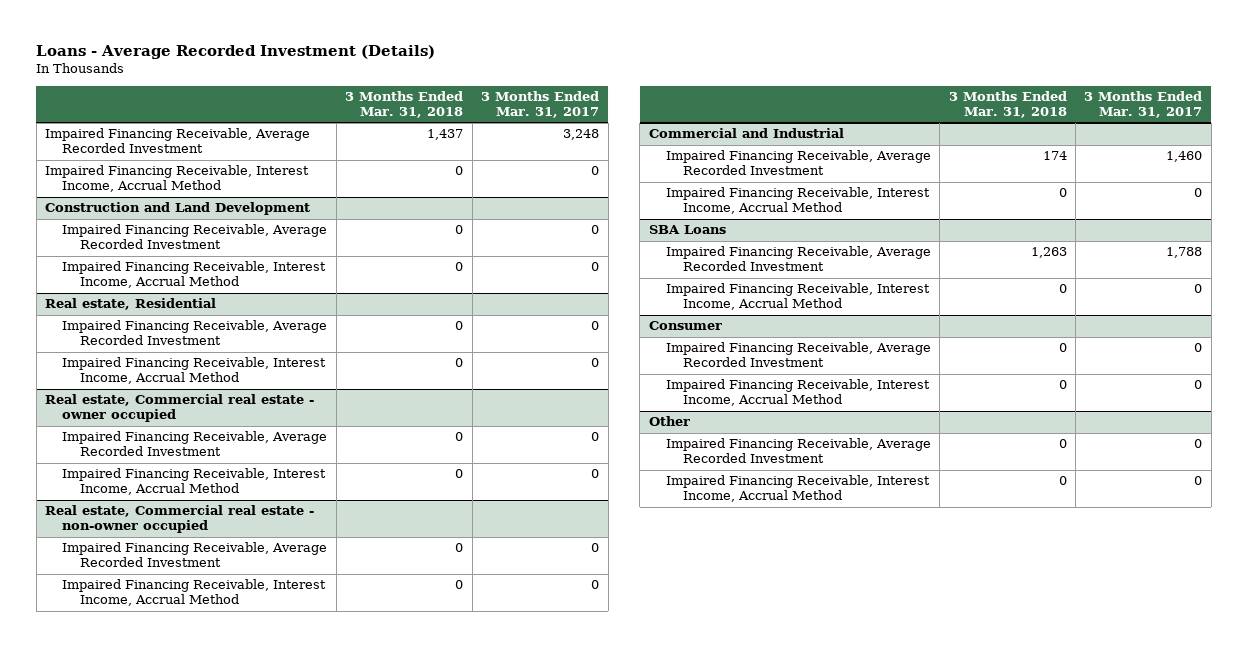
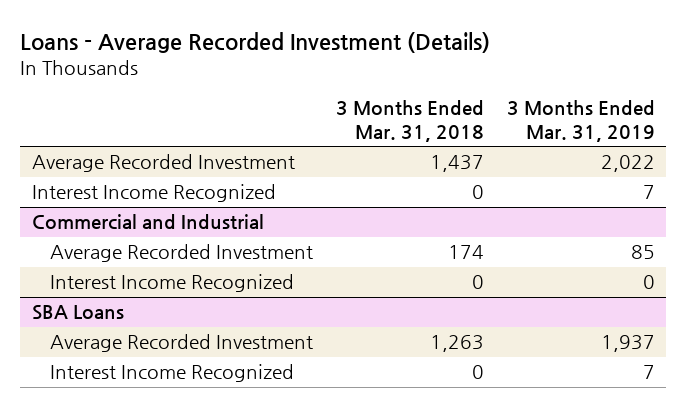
[481,91,600,119] 3 Months Ended Mar. 31, 2017 -> none
none -> [506,100,655,142] 3 Months Ended Mar. 31, 2019
[45,202,311,216] Construction and Land Development -> none
[62,224,328,250] Impaired Financing Receivable, Average Recorded Investment -> none
[62,261,327,289] Impaired Financing Receivable, Interest Income, Accrual Method -> none
[45,298,217,311] Real estate, Residential -> none
[62,320,328,346] Impaired Financing Receivable, Average Recorded Investment -> none
[62,357,327,385] Impaired Financing Receivable, Interest Income, Accrual Method -> none
[45,394,315,423] Real estate, Commercial real estate - owner occupied -> none
[62,431,328,457] Impaired Financing Receivable, Average Recorded Investment -> none
[62,468,327,496] Impaired Financing Receivable, Interest Income, Accrual Method -> none
[45,505,315,534] Real estate, Commercial real estate - non-owner occupied -> none
[62,542,328,568] Impaired Financing Receivable, Average Recorded Investment -> none
[62,579,327,607] Impaired Financing Receivable, Interest Income, Accrual Method -> none
[45,128,311,154] Impaired Financing Receivable, Average Recorded Investment -> [31,154,295,173] Average Recorded Investment
[45,165,310,193] Impaired Financing Receivable, Interest Income, Accrual Method -> [31,184,276,203] Interest Income Recognized
[665,150,931,176] Impaired Financing Receivable, Average Recorded Investment -> [50,244,314,263] Average Recorded Investment
[665,187,930,215] Impaired Financing Receivable, Interest Income, Accrual Method -> [50,274,295,293] Interest Income Recognized
[648,321,722,331] Consumer -> none
[665,342,931,368] Impaired Financing Receivable, Average Recorded Investment -> none
[665,379,930,407] Impaired Financing Receivable, Interest Income, Accrual Method -> none
[648,416,690,427] Other -> none
[665,438,931,464] Impaired Financing Receivable, Average Recorded Investment -> none
[665,475,930,503] Impaired Financing Receivable, Interest Income, Accrual Method -> none
[665,246,931,272] Impaired Financing Receivable, Average Recorded Investment -> [50,334,314,353] Average Recorded Investment
[665,283,930,311] Impaired Financing Receivable, Interest Income, Accrual Method -> [50,364,295,383] Interest Income Recognized

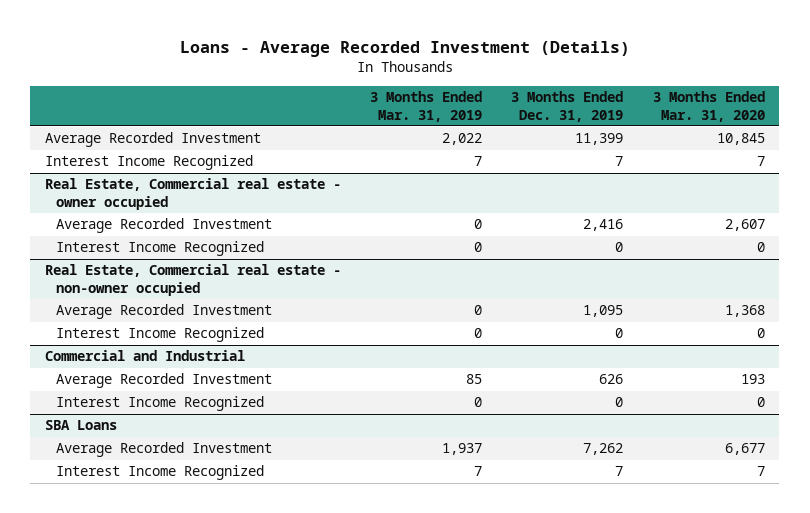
[335,100,484,142] 3 Months Ended Mar. 31, 2018 -> none
none -> [511,91,624,122] 3 Months Ended Dec. 31, 2019
none -> [652,91,765,122] 3 Months Ended Mar. 31, 2020
none -> [45,178,342,210] Real Estate, Commercial real estate - owner occupied
none -> [55,218,272,234] Average Recorded Investment
none -> [55,241,264,257] Interest Income Recognized
none -> [45,264,342,296] Real Estate, Commercial real estate - non-owner occupied
none -> [55,304,272,320] Average Recorded Investment
none -> [55,327,264,343] Interest Income Recognized

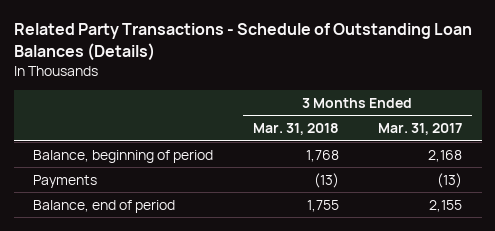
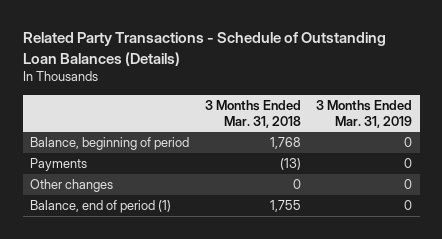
[377,123,462,136] Mar. 31, 2017 -> none
none -> [316,99,413,128] 3 Months Ended Mar. 31, 2019
none -> [30,179,114,193] Other changes
[33,199,176,213] Balance, end of period -> [30,200,172,214] Balance, end of period (1)

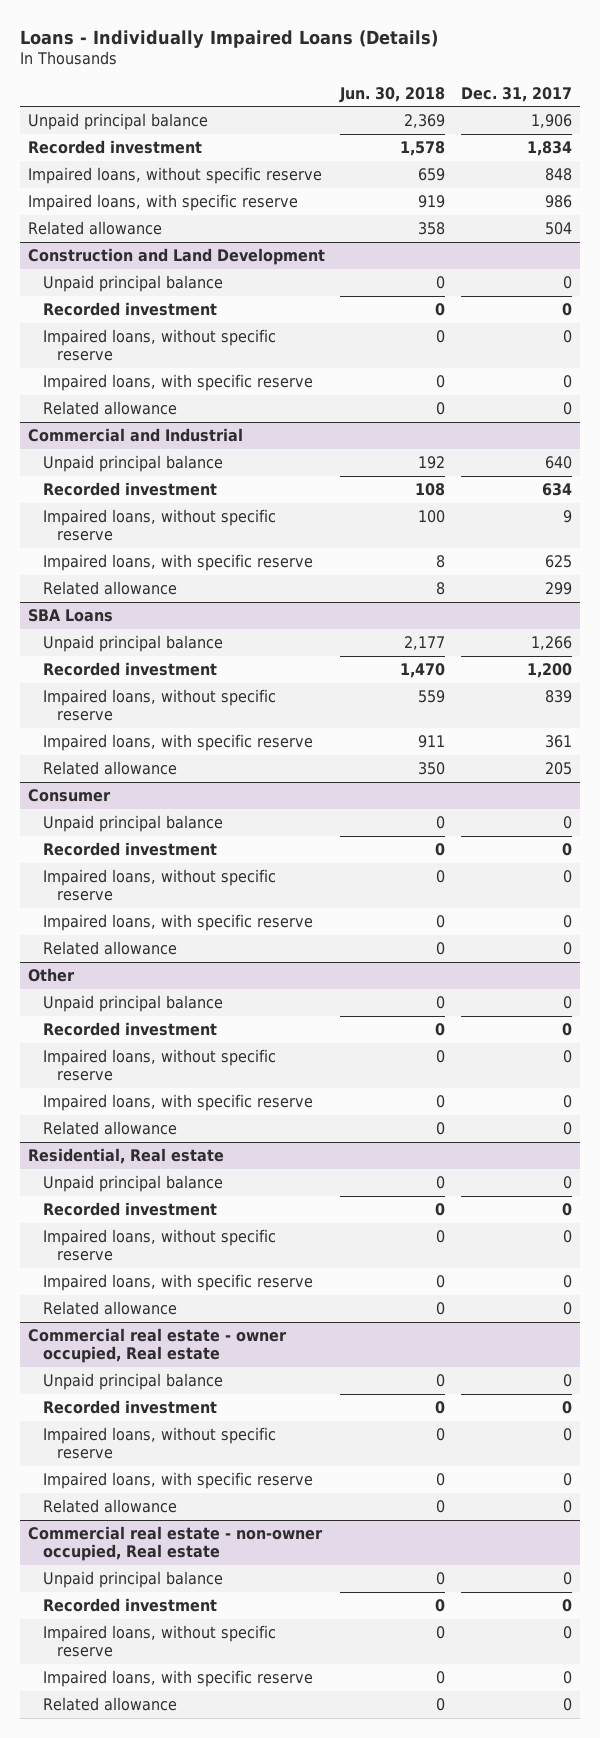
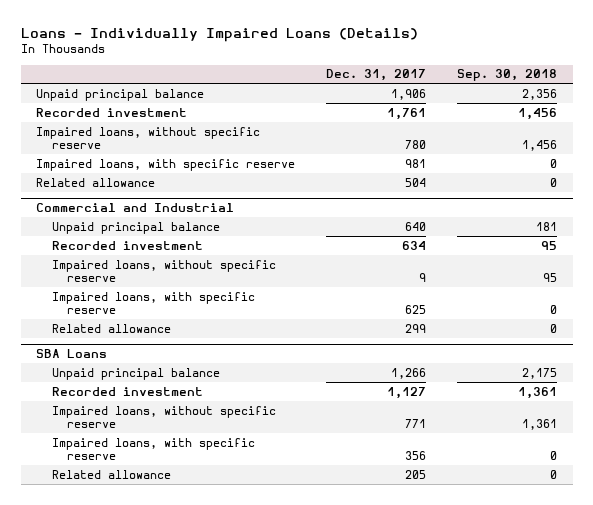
[339,86,446,103] Jun. 30, 2018 -> none
none -> [457,69,558,82] Sep. 30, 2018
[526,140,572,156] 1,834 -> [387,107,427,120] 1,761
[544,167,572,181] 848 -> [405,139,427,149] 780
[544,194,572,208] 986 -> [405,158,427,168] 981
[27,247,325,265] Construction and Land Development -> none
[42,274,223,292] Unpaid principal balance -> none
[42,301,217,316] Recorded investment -> none
[42,328,276,362] Impaired loans, without specific reserve -> none
[42,373,313,391] Impaired loans, with specific reserve -> none
[42,400,177,415] Related allowance -> none
[526,662,572,678] 1,200 -> [387,386,427,399] 1,127
[544,689,572,703] 839 -> [405,418,427,428] 771
[544,734,572,748] 361 -> [405,450,427,460] 356
[27,788,111,802] Consumer -> none
[42,814,223,832] Unpaid principal balance -> none
[42,841,217,856] Recorded investment -> none
[42,868,276,902] Impaired loans, without specific reserve -> none
[42,913,313,931] Impaired loans, with specific reserve -> none
[42,940,177,955] Related allowance -> none
[27,967,75,982] Other -> none
[42,994,223,1012] Unpaid principal balance -> none
[42,1021,217,1036] Recorded investment -> none
[42,1048,276,1082] Impaired loans, without specific reserve -> none
[42,1093,313,1111] Impaired loans, with specific reserve -> none
[42,1120,177,1135] Related allowance -> none
[27,1147,224,1164] Residential, Real estate -> none
[42,1174,223,1192] Unpaid principal balance -> none
[42,1201,217,1216] Recorded investment -> none
[42,1228,276,1262] Impaired loans, without specific reserve -> none
[42,1273,313,1291] Impaired loans, with specific reserve -> none
[42,1300,177,1315] Related allowance -> none
[27,1327,287,1364] Commercial real estate - owner occupied, Real estate -> none
[42,1372,223,1390] Unpaid principal balance -> none
[42,1399,217,1414] Recorded investment -> none
[42,1426,276,1460] Impaired loans, without specific reserve -> none
[42,1471,313,1489] Impaired loans, with specific reserve -> none
[42,1498,177,1513] Related allowance -> none
[27,1525,323,1562] Commercial real estate - non-owner occupied, Real estate -> none
[42,1570,223,1588] Unpaid principal balance -> none
[42,1597,217,1612] Recorded investment -> none
[42,1624,276,1658] Impaired loans, without specific reserve -> none
[42,1669,313,1687] Impaired loans, with specific reserve -> none
[42,1696,177,1711] Related allowance -> none

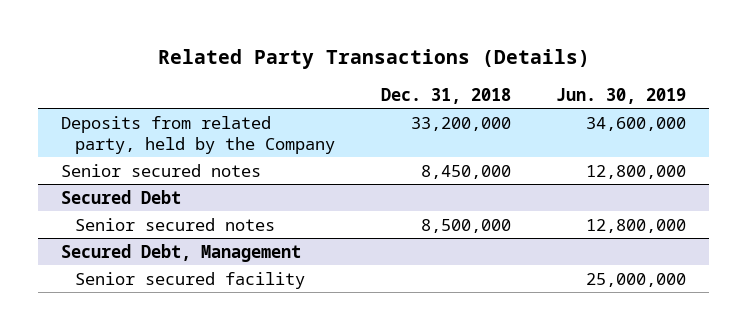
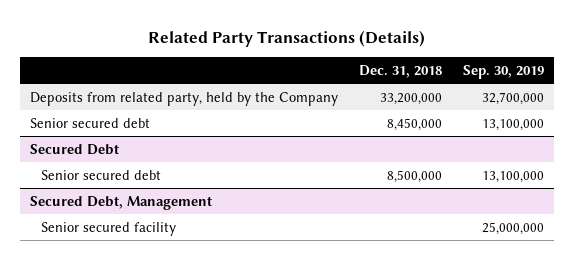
[556,87,687,104] Jun. 30, 2019 -> none
none -> [463,65,545,80] Sep. 30, 2019
[60,163,261,177] Senior secured notes -> [30,117,151,128] Senior secured debt
[74,217,275,231] Senior secured notes -> [41,169,162,180] Senior secured debt

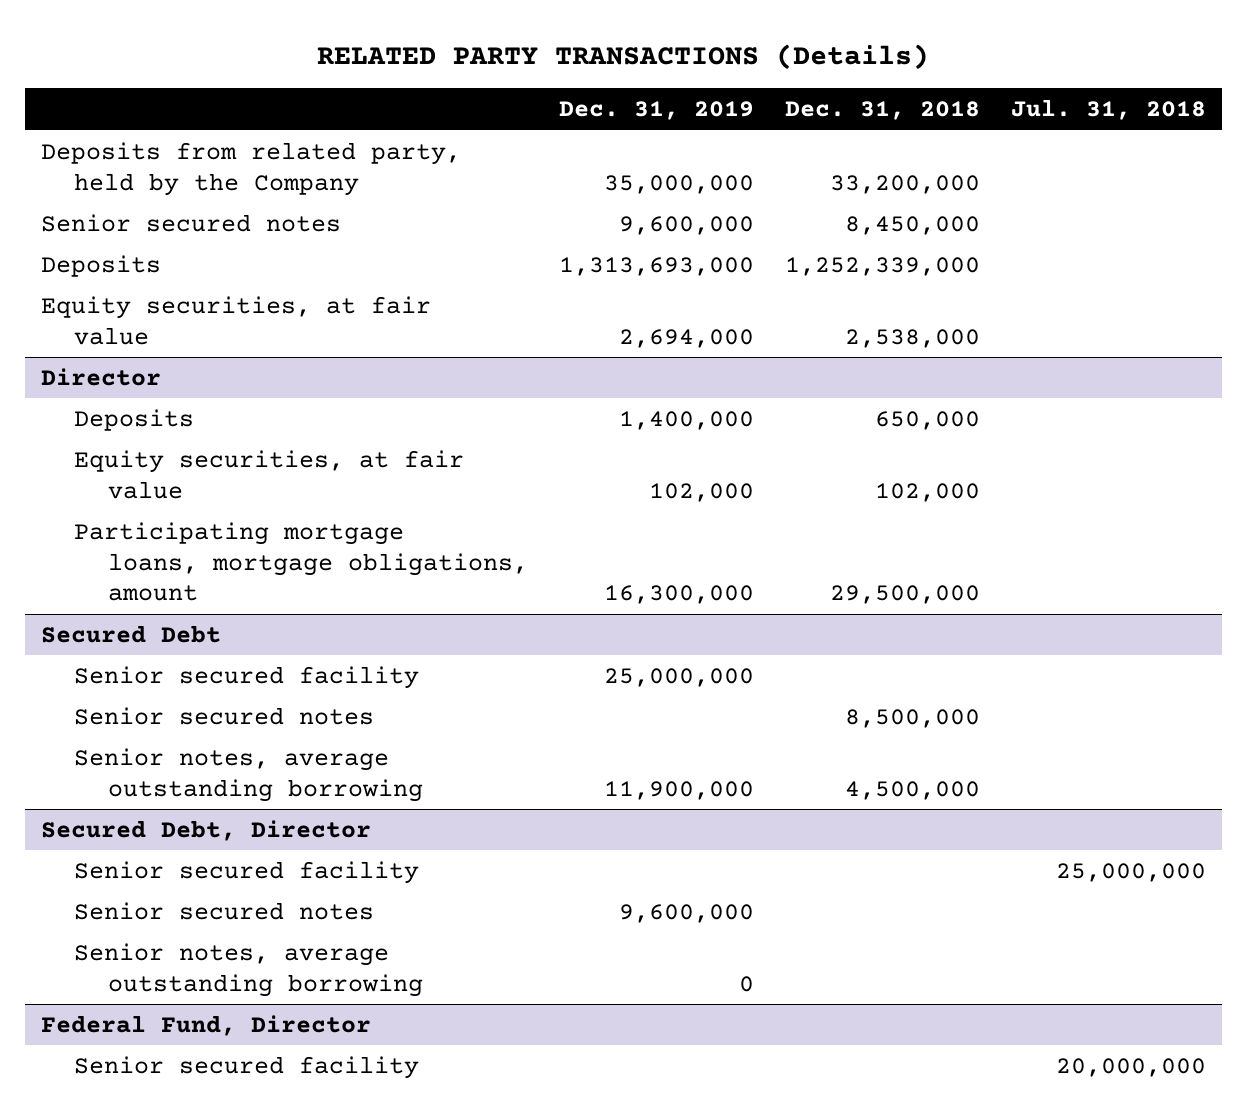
[148,29,426,47] Related Party Transactions (Details) -> [317,43,930,70] RELATED PARTY TRANSACTIONS (Details)
[463,65,545,80] Sep. 30, 2019 -> none
none -> [558,101,754,121] Dec. 31, 2019
none -> [1011,99,1207,121] Jul. 31, 2018
[30,117,151,128] Senior secured debt -> [40,213,341,232] Senior secured notes
none -> [40,254,161,277] Deposits
none -> [40,295,431,345] Equity securities, at fair value
none -> [40,367,161,386] Director
none -> [74,408,195,431] Deposits
none -> [74,449,465,499] Equity securities, at fair value
none -> [74,521,528,602] Participating mortgage loans, mortgage obligations, amount
[41,169,162,180] Senior secured debt -> none
[30,195,213,210] Secured Debt, Management -> none
none -> [74,706,375,725] Senior secured notes
none -> [74,747,423,802] Senior notes, average outstanding borrowing
none -> [40,819,371,841] Secured Debt, Director
none -> [74,860,420,884] Senior secured facility
none -> [74,901,375,920] Senior secured notes
none -> [74,942,423,997] Senior notes, average outstanding borrowing
none -> [40,1014,371,1036] Federal Fund, Director
none -> [74,1055,420,1079] Senior secured facility

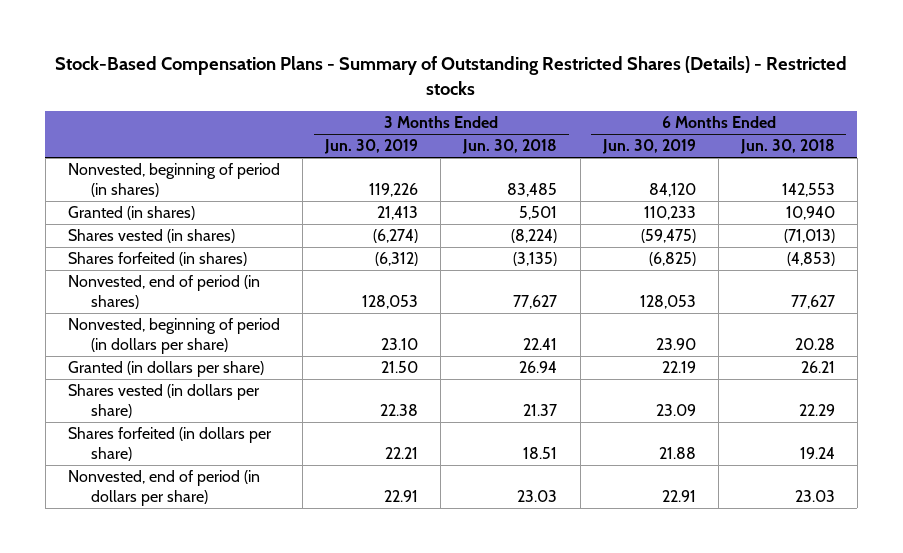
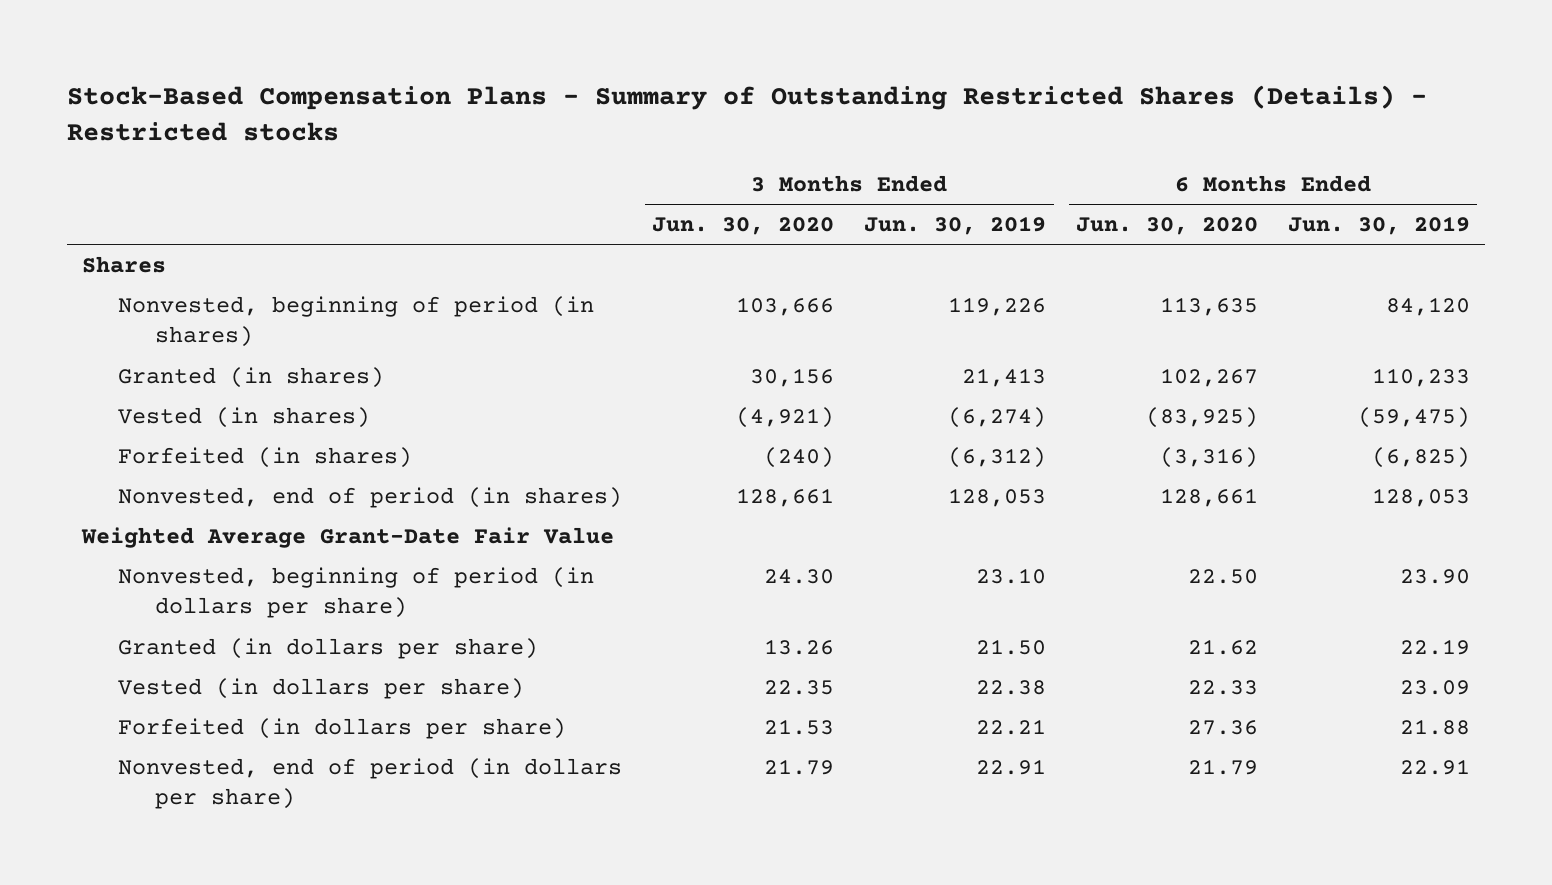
[462,139,558,155] Jun. 30, 2018 -> none
[739,139,835,155] Jun. 30, 2018 -> none
none -> [652,217,835,236] Jun. 30, 2020
none -> [1076,217,1259,236] Jun. 30, 2020
none -> [82,256,167,274] Shares
[68,229,236,244] Shares vested (in shares) -> [118,407,371,429] Vested (in shares)
[68,252,248,267] Shares forfeited (in shares) -> [118,447,413,469] Forfeited (in shares)
none -> [81,527,615,549] Weighted Average Grant-Date Fair Value
[68,384,261,418] Shares vested (in dollars per share) -> [118,678,525,700] Vested (in dollars per share)
[68,427,273,461] Shares forfeited (in dollars per share) -> [118,718,567,740] Forfeited (in dollars per share)

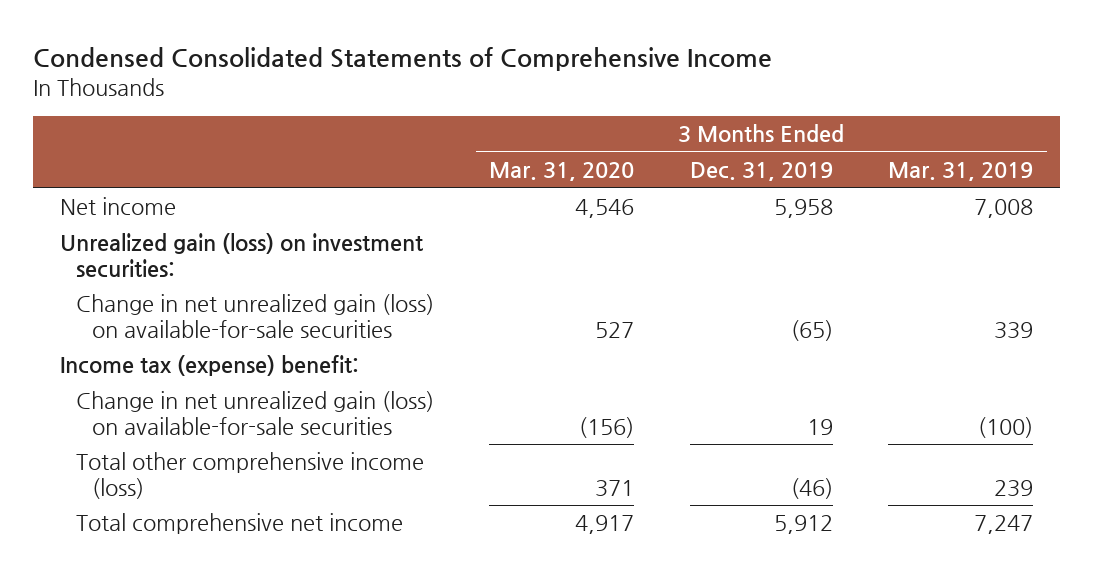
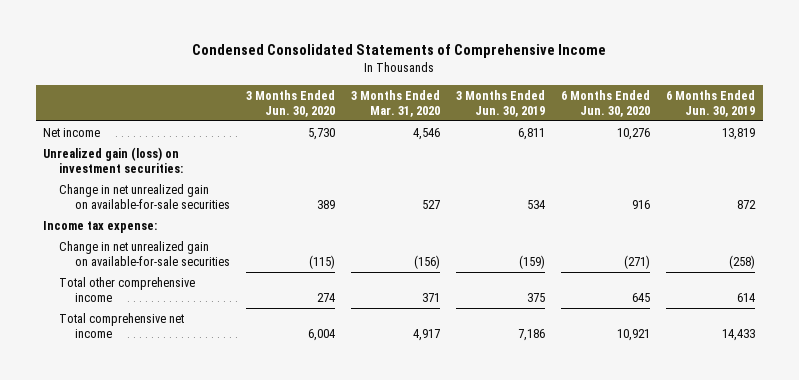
[689,162,833,182] Dec. 31, 2019 -> none
[887,162,1033,182] Mar. 31, 2019 -> none
none -> [246,89,336,117] 3 Months Ended Jun. 30, 2020
none -> [456,89,546,117] 3 Months Ended Jun. 30, 2019
none -> [561,89,651,117] 6 Months Ended Jun. 30, 2020
none -> [666,89,756,117] 6 Months Ended Jun. 30, 2019
[76,294,435,338] Change in net unrealized gain (loss) on available-for-sale securities -> [59,183,231,210] Change in net unrealized gain on available-for-sale securities
[60,355,360,377] Income tax (expense) benefit: -> [43,220,158,233] Income tax expense:
[76,391,435,435] Change in net unrealized gain (loss) on available-for-sale securities -> [59,240,231,267] Change in net unrealized gain on available-for-sale securities
[76,452,425,499] Total other comprehensive income (loss) -> [59,276,196,303] Total other comprehensive income

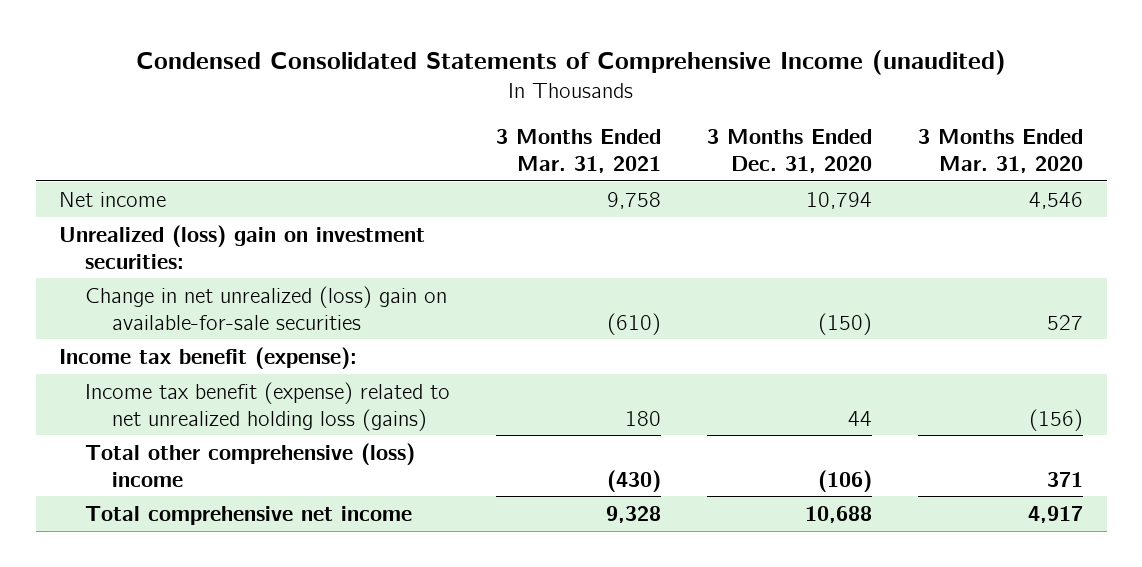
[192,44,607,59] Condensed Consolidated Statements of Comprehensive Income -> [136,49,1007,75] Condensed Consolidated Statements of Comprehensive Income (unaudited)
[246,89,336,117] 3 Months Ended Jun. 30, 2020 -> none
[456,89,546,117] 3 Months Ended Jun. 30, 2019 -> none
[561,89,651,117] 6 Months Ended Jun. 30, 2020 -> none
[666,89,756,117] 6 Months Ended Jun. 30, 2019 -> none
none -> [496,129,662,173] 3 Months Ended Mar. 31, 2021
none -> [707,129,873,173] 3 Months Ended Dec. 31, 2020
[43,146,184,174] Unrealized gain (loss) on investment securities: -> [58,224,425,269] Unrealized (loss) gain on investment securities:
[59,183,231,210] Change in net unrealized gain on available-for-sale securities -> [85,285,448,330] Change in net unrealized (loss) gain on available-for-sale securities
[43,220,158,233] Income tax expense: -> [58,346,357,369] Income tax benefit (expense):
[59,240,231,267] Change in net unrealized gain on available-for-sale securities -> [85,381,451,431] Income tax benefit (expense) related to net unrealized holding loss (gains)
[59,276,196,303] Total other comprehensive income -> [85,442,416,487] Total other comprehensive (loss) income

